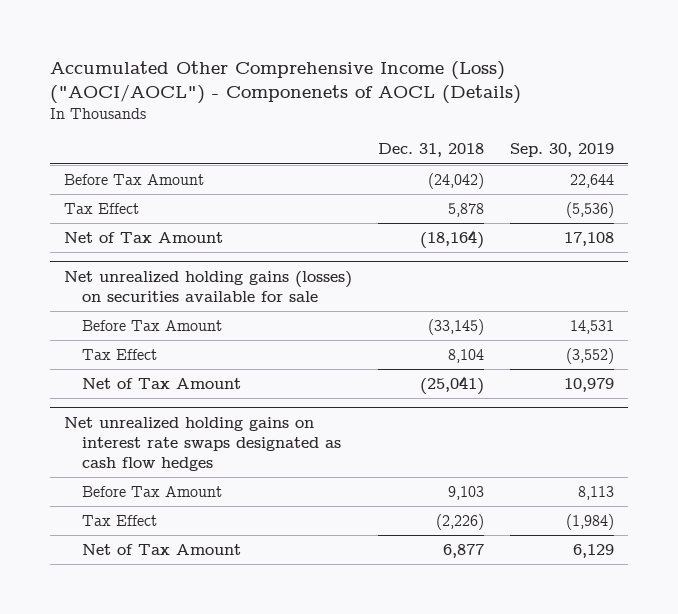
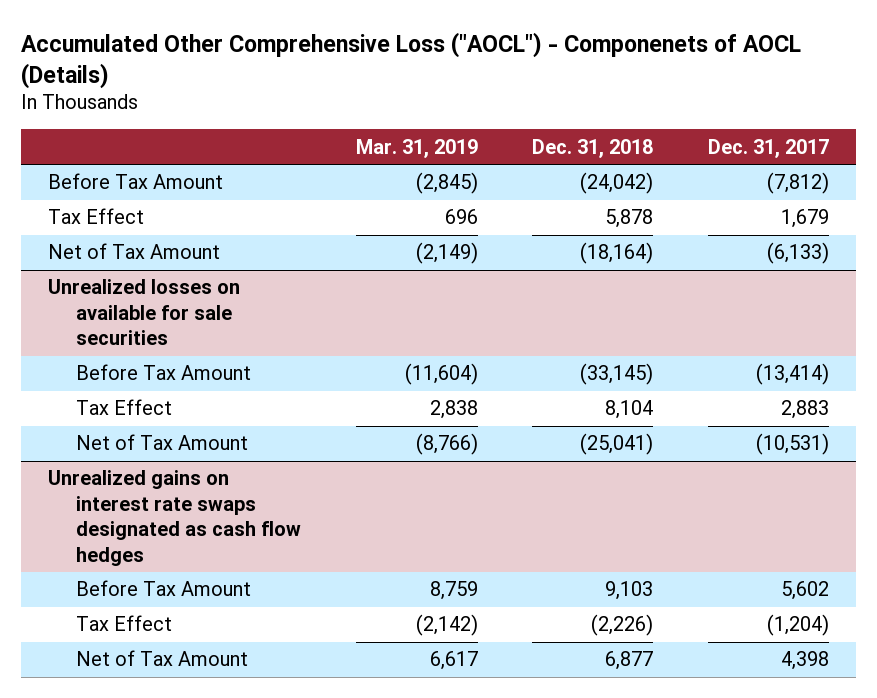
[50,61,522,105] Accumulated Other Comprehensive Income (Loss) ("AOCI/AOCL") - Componenets of AOCL (Details) -> [20,31,801,89] Accumulated Other Comprehensive Loss ("AOCL") - Componenets of AOCL (Details)
[510,143,615,158] Sep. 30, 2019 -> none
none -> [355,138,478,158] Mar. 31, 2019
none -> [707,138,829,158] Dec. 31, 2017
[63,270,352,302] Net unrealized holding gains (losses) on securities available for sale -> [48,279,241,346] Unrealized losses on available for sale securities
[63,416,342,471] Net unrealized holding gains on interest rate swaps designated as cash flow hedges -> [48,470,302,566] Unrealized gains on interest rate swaps designated as cash flow hedges

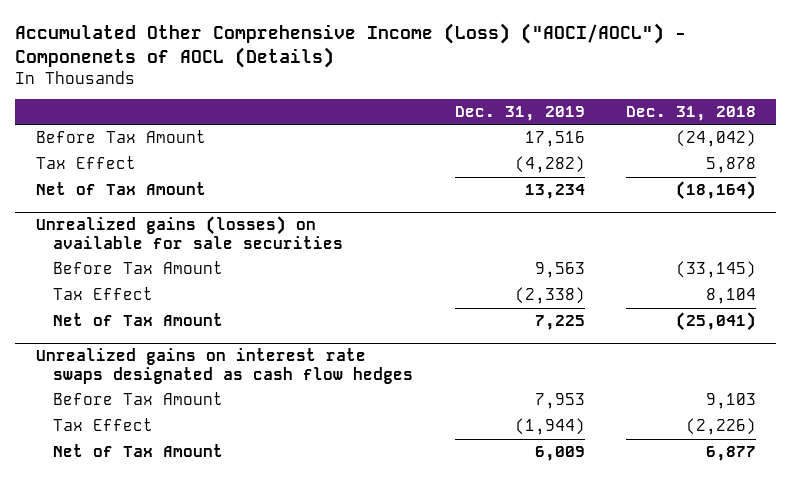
[20,31,801,89] Accumulated Other Comprehensive Loss ("AOCL") - Componenets of AOCL (Details) -> [15,23,687,68] Accumulated Other Comprehensive Income (Loss) ("AOCI/AOCL") - Componenets of AOCL (Details)
[355,138,478,158] Mar. 31, 2019 -> none
[707,138,829,158] Dec. 31, 2017 -> none
none -> [454,105,585,121] Dec. 31, 2019
[48,279,241,346] Unrealized losses on available for sale securities -> [36,216,344,249] Unrealized gains (losses) on available for sale securities

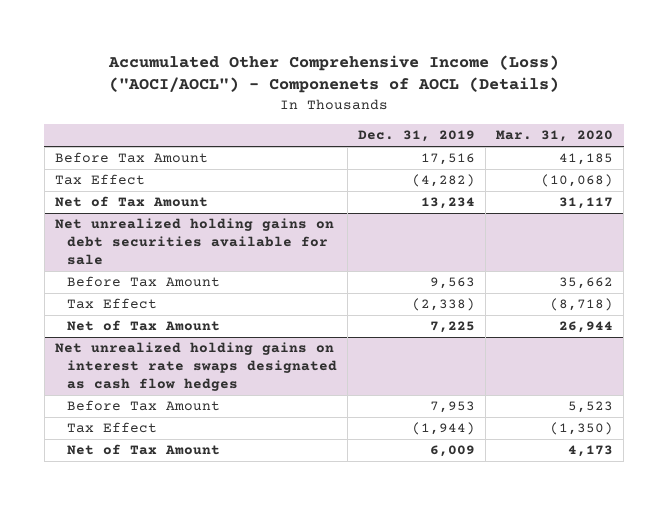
[625,105,756,121] Dec. 31, 2018 -> none
none -> [496,130,614,143] Mar. 31, 2020
[36,216,344,249] Unrealized gains (losses) on available for sale securities -> [54,218,334,265] Net unrealized holding gains on debt securities available for sale
[36,348,414,384] Unrealized gains on interest rate swaps designated as cash flow hedges -> [54,342,337,391] Net unrealized holding gains on interest rate swaps designated as cash flow hedges

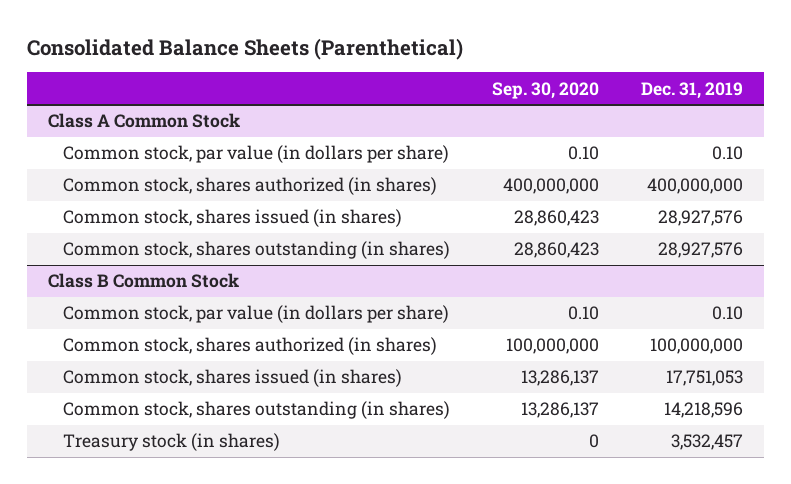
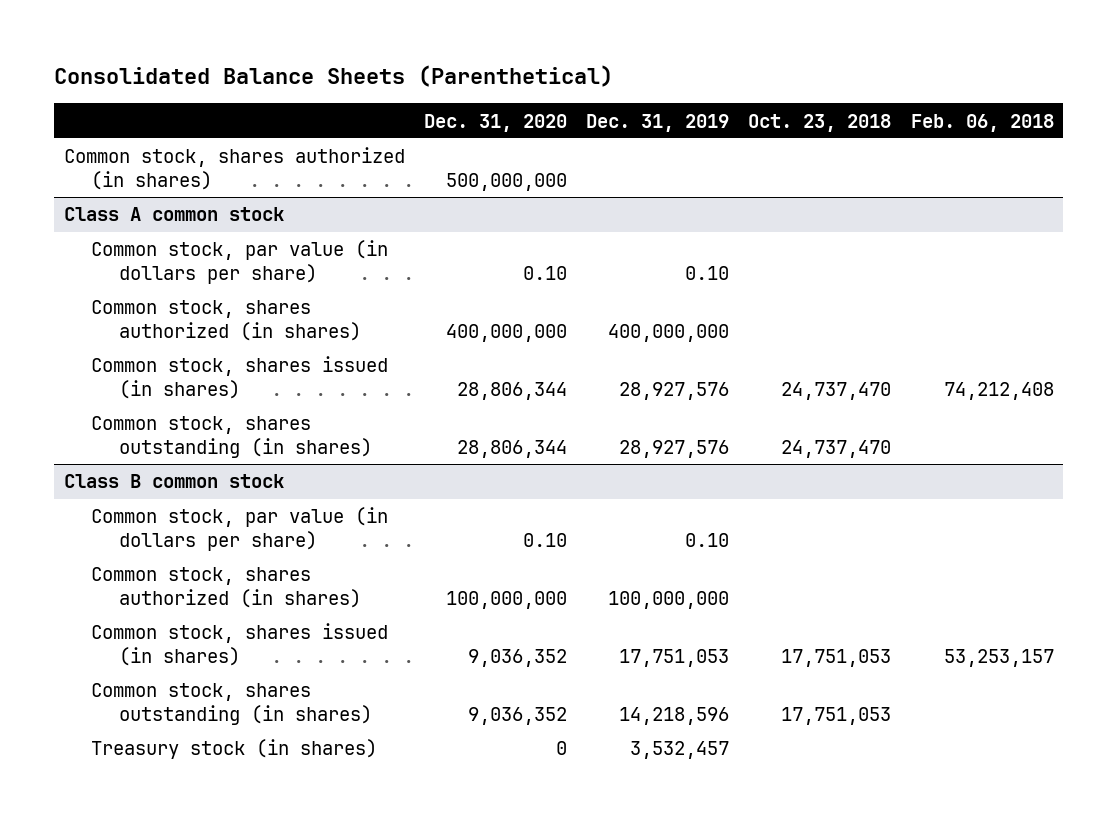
[492,81,600,99] Sep. 30, 2020 -> none
none -> [424,113,568,132] Dec. 31, 2020
none -> [748,113,892,132] Oct. 23, 2018
none -> [910,113,1054,132] Feb. 06, 2018
none -> [63,147,405,190] Common stock, shares authorized (in shares)
[47,113,240,129] Class A Common Stock -> [63,207,284,222] Class A common stock
[47,273,239,289] Class B Common Stock -> [63,474,284,489] Class B common stock

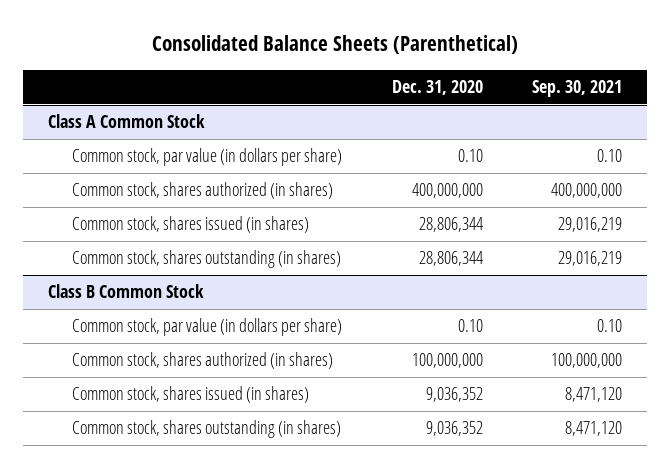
[586,113,730,132] Dec. 31, 2019 -> none
[748,113,892,132] Oct. 23, 2018 -> none
[910,113,1054,132] Feb. 06, 2018 -> none
none -> [532,79,623,97] Sep. 30, 2021
[63,147,405,190] Common stock, shares authorized (in shares) -> none
[63,207,284,222] Class A common stock -> [48,114,206,129] Class A Common Stock
[63,474,284,489] Class B common stock -> [48,284,205,299] Class B Common Stock
[91,739,378,760] Treasury stock (in shares) -> none

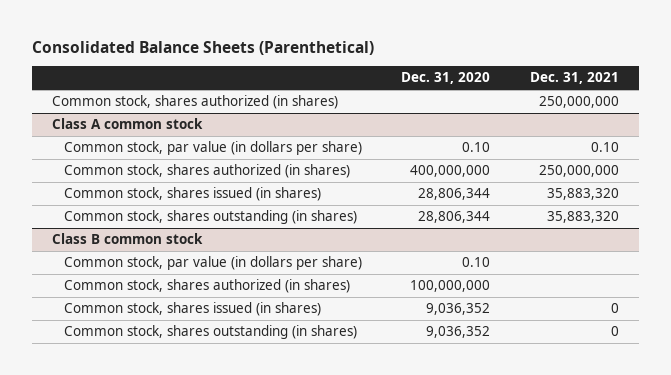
[532,79,623,97] Sep. 30, 2021 -> none
none -> [530,72,620,85] Dec. 31, 2021
none -> [51,95,338,110] Common stock, shares authorized (in shares)
[48,114,206,129] Class A Common Stock -> [51,118,203,130] Class A common stock
[48,284,205,299] Class B Common Stock -> [51,233,203,245] Class B common stock

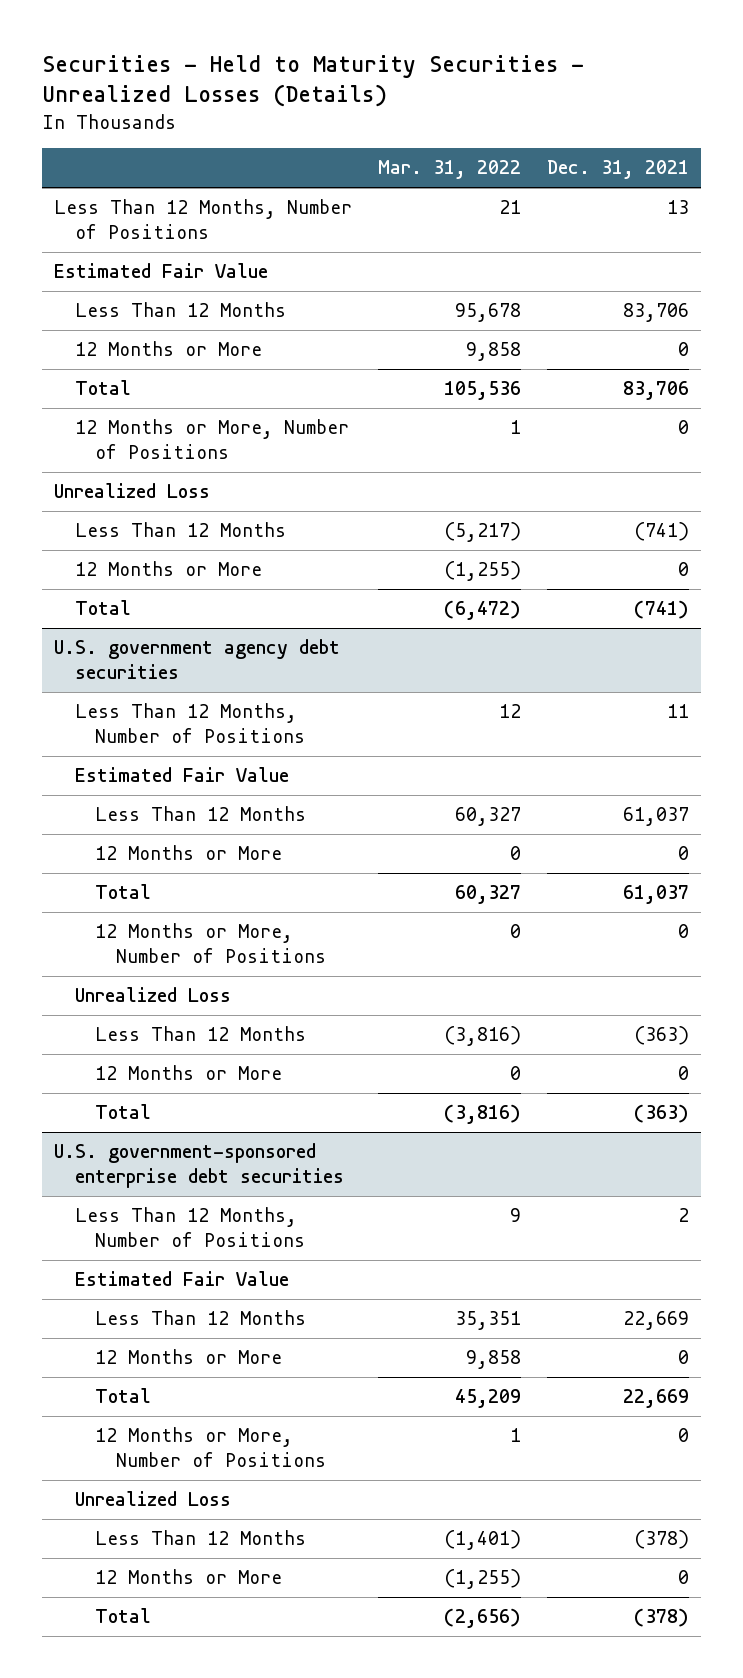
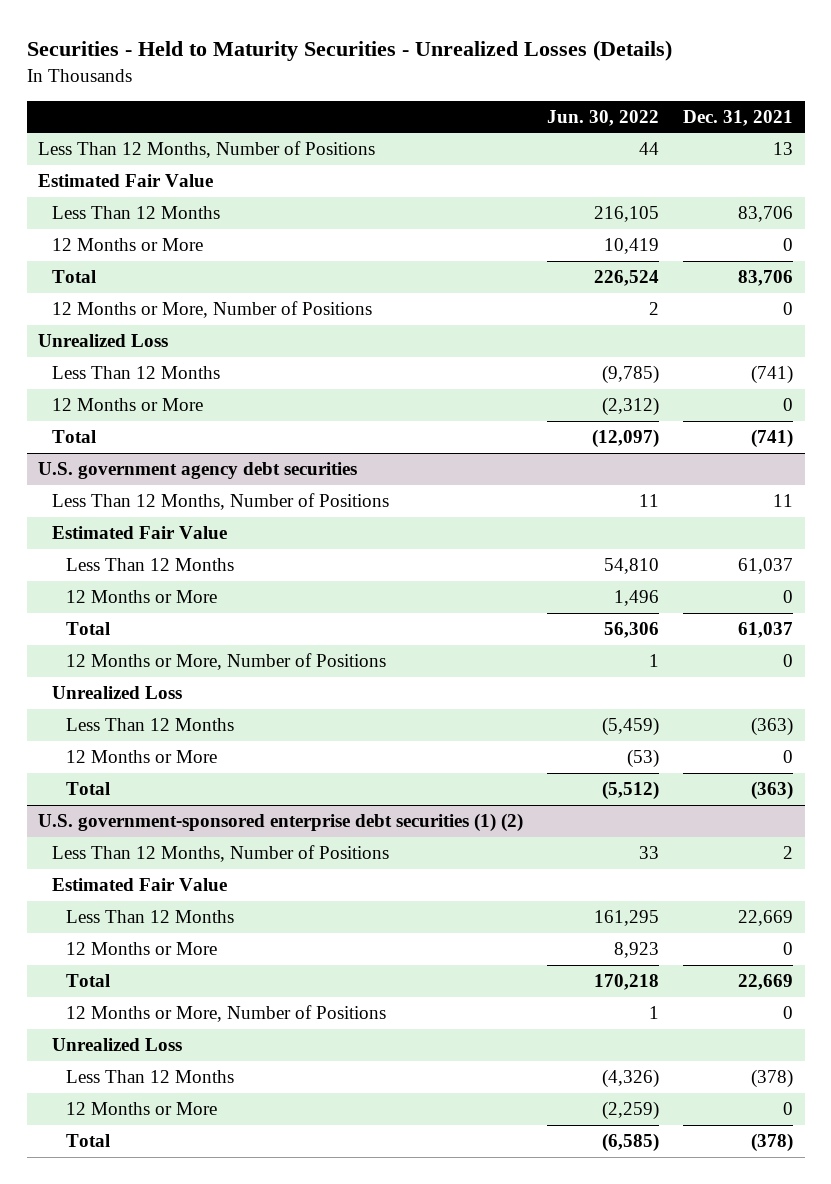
[378,160,522,180] Mar. 31, 2022 -> none
none -> [547,109,660,126] Jun. 30, 2022
[54,1143,344,1189] U.S. government-sponsored enterprise debt securities -> [38,813,524,833] U.S. government-sponsored enterprise debt securities (1) (2)

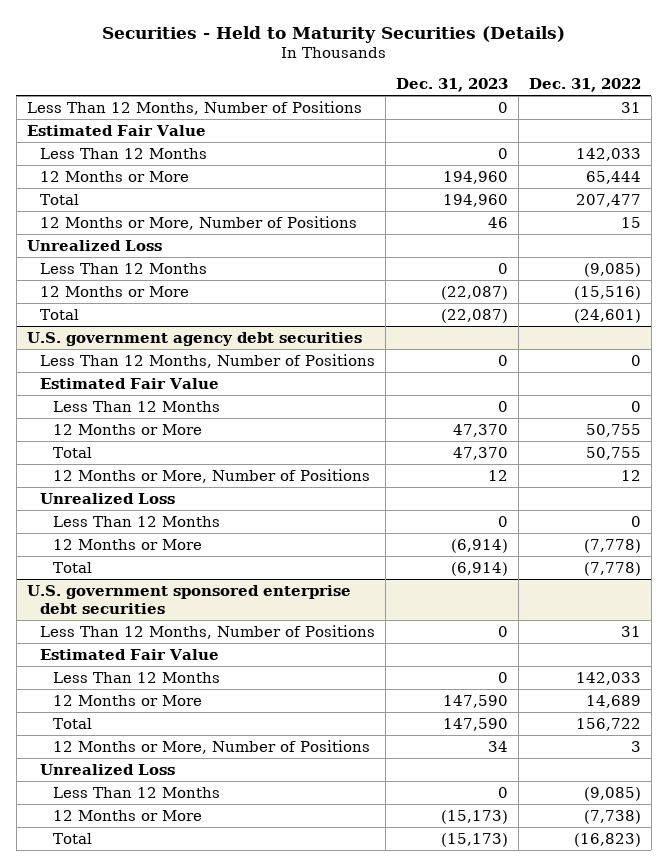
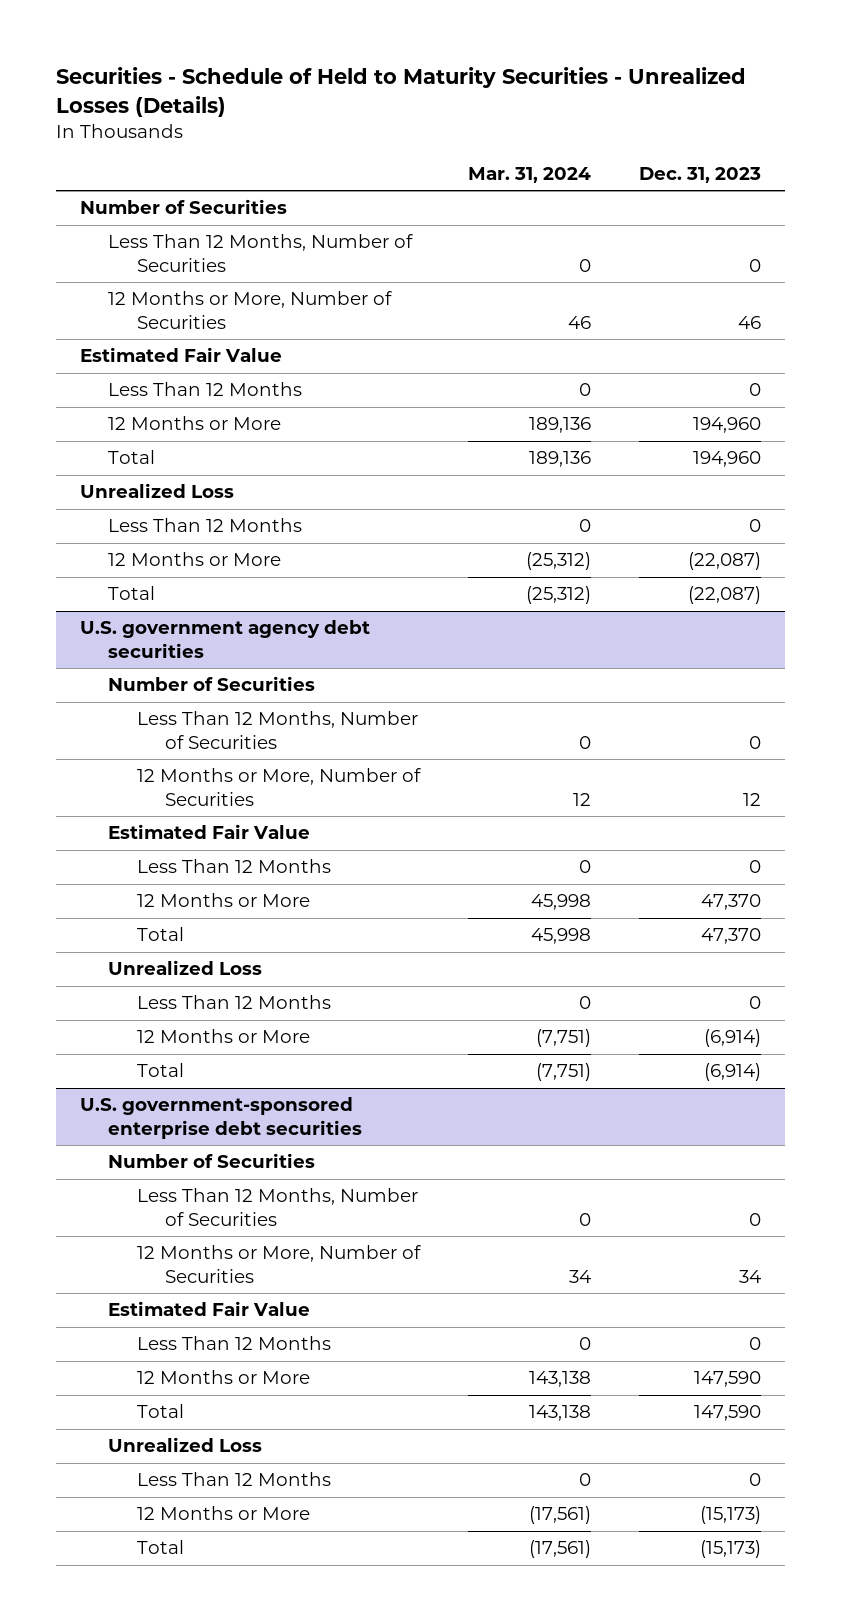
[101,25,565,43] Securities - Held to Maturity Securities (Details) -> [55,67,746,117] Securities - Schedule of Held to Maturity Securities - Unrealized Losses (Details)
[528,78,641,93] Dec. 31, 2022 -> none
none -> [468,166,592,183] Mar. 31, 2024
none -> [80,199,288,215] Number of Securities
[26,100,362,115] Less Than 12 Months, Number of Positions -> [108,234,414,272] Less Than 12 Months, Number of Securities
none -> [108,291,393,329] 12 Months or More, Number of Securities
[39,215,357,230] 12 Months or More, Number of Positions -> none
none -> [108,676,316,692] Number of Securities
[39,353,375,368] Less Than 12 Months, Number of Positions -> [136,711,418,749] Less Than 12 Months, Number of Securities
none -> [136,768,421,806] 12 Months or More, Number of Securities
[52,468,370,483] 12 Months or More, Number of Positions -> none
[26,584,351,614] U.S. government sponsored enterprise debt securities -> [80,1097,363,1139] U.S. government-sponsored enterprise debt securities
none -> [108,1153,316,1169] Number of Securities
[39,624,375,639] Less Than 12 Months, Number of Positions -> [136,1188,418,1226] Less Than 12 Months, Number of Securities
none -> [136,1245,421,1283] 12 Months or More, Number of Securities
[52,739,370,754] 12 Months or More, Number of Positions -> none

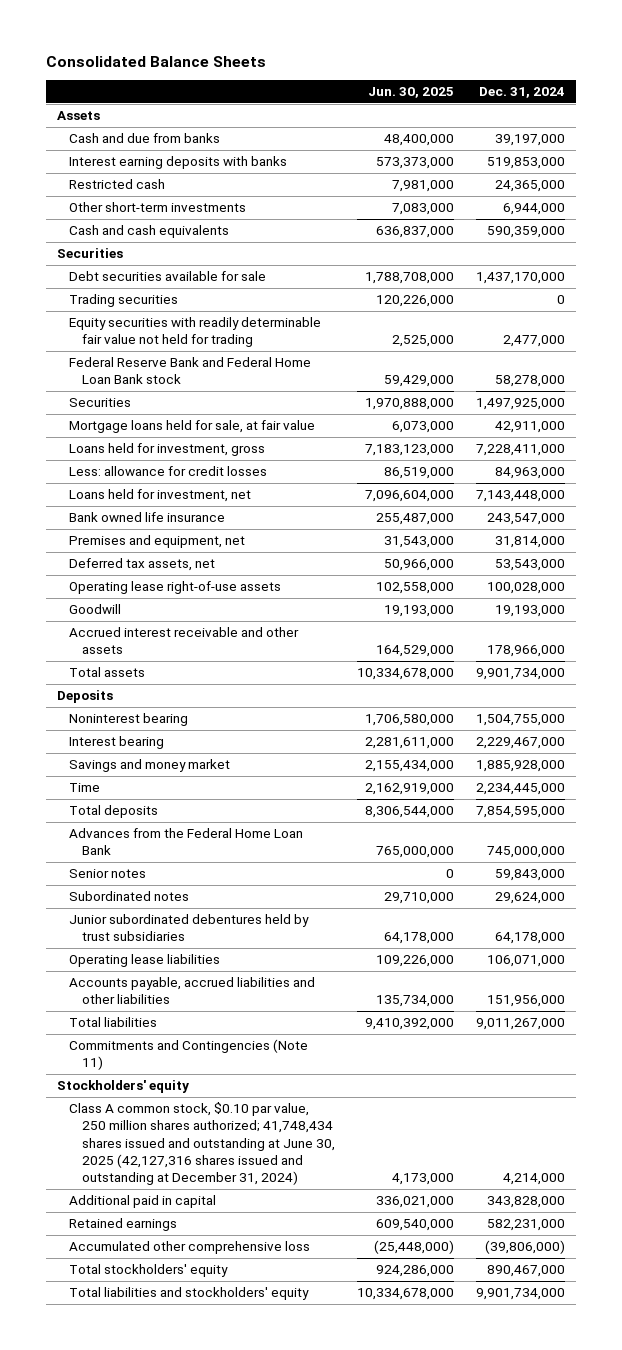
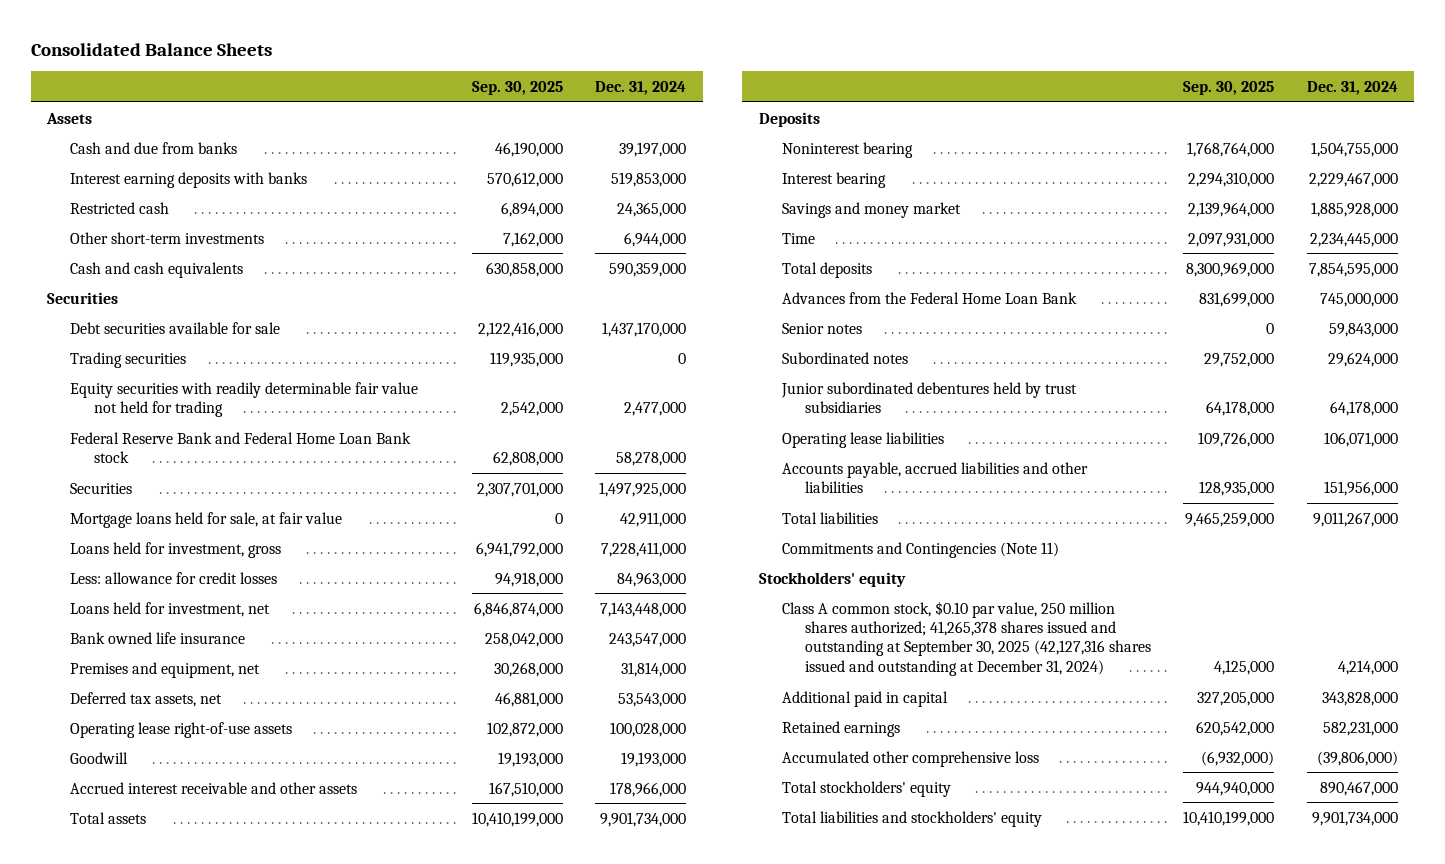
[367,86,454,98] Jun. 30, 2025 -> none
none -> [472,81,564,96] Sep. 30, 2025
[69,1102,335,1186] Class A common stock, $0.10 par value, 250 million shares authorized; 41,748,434 shares issued and outstanding at June 30, 2025 (42,127,316 shares issued and outstanding at December 31, 2024) -> [781,600,1151,676] Class A common stock, $0.10 par value, 250 million shares authorized; 41,265,378 shares issued and outstanding at September 30, 2025 (42,127,316 shares issued and outstanding at December 31, 2024)

